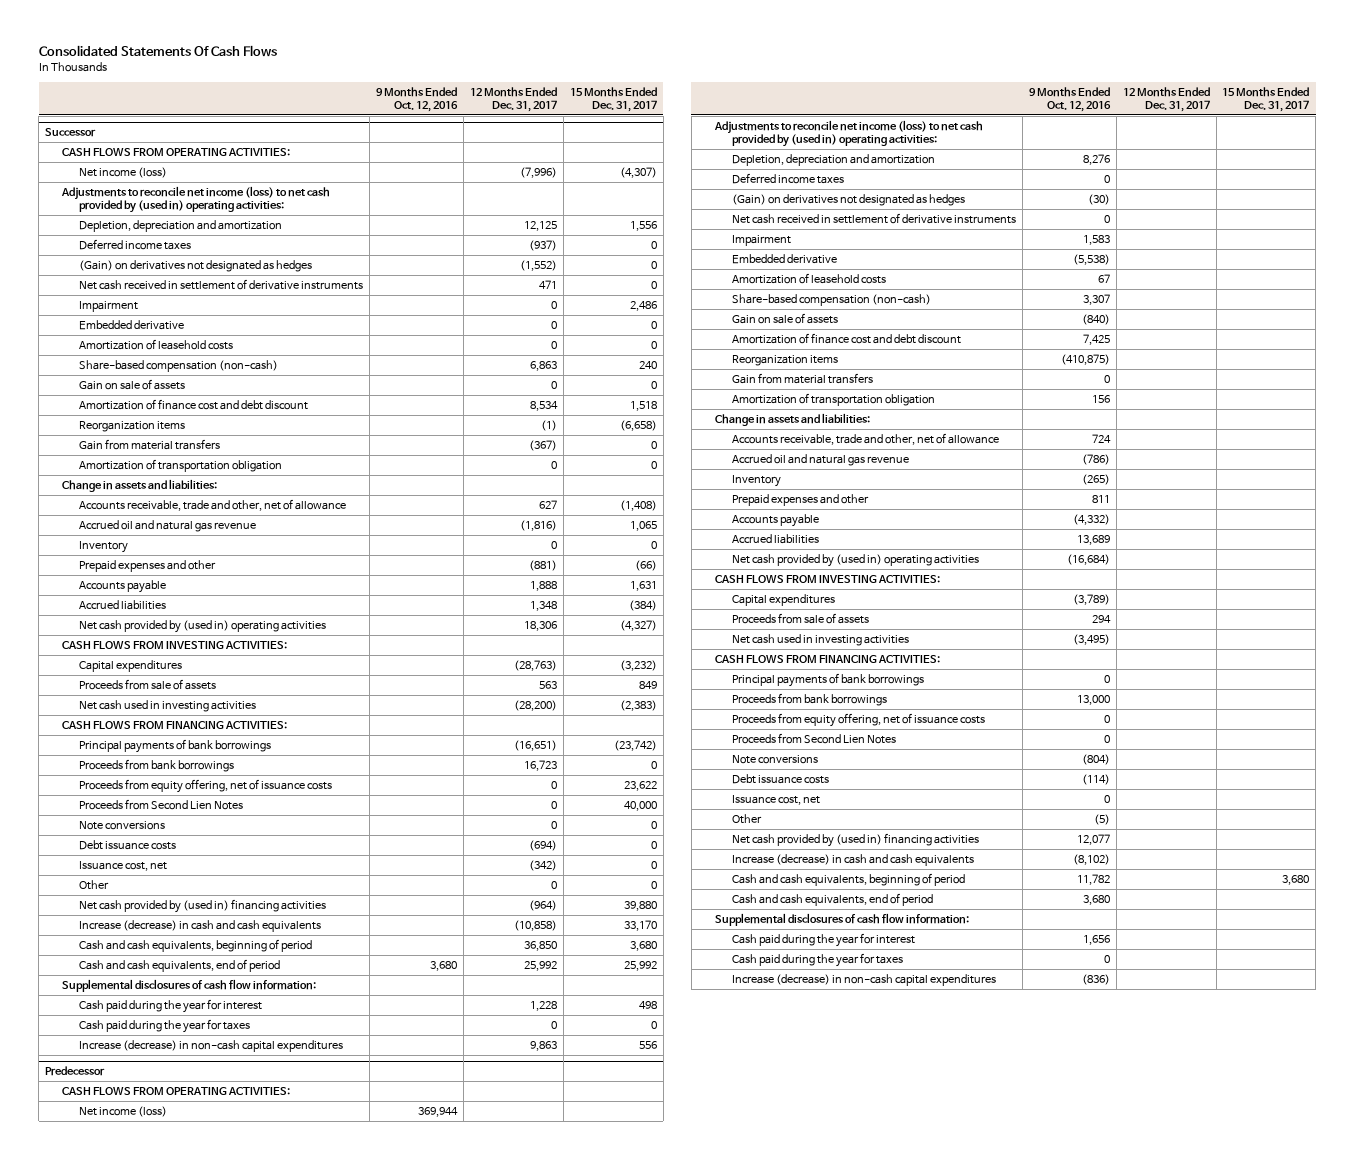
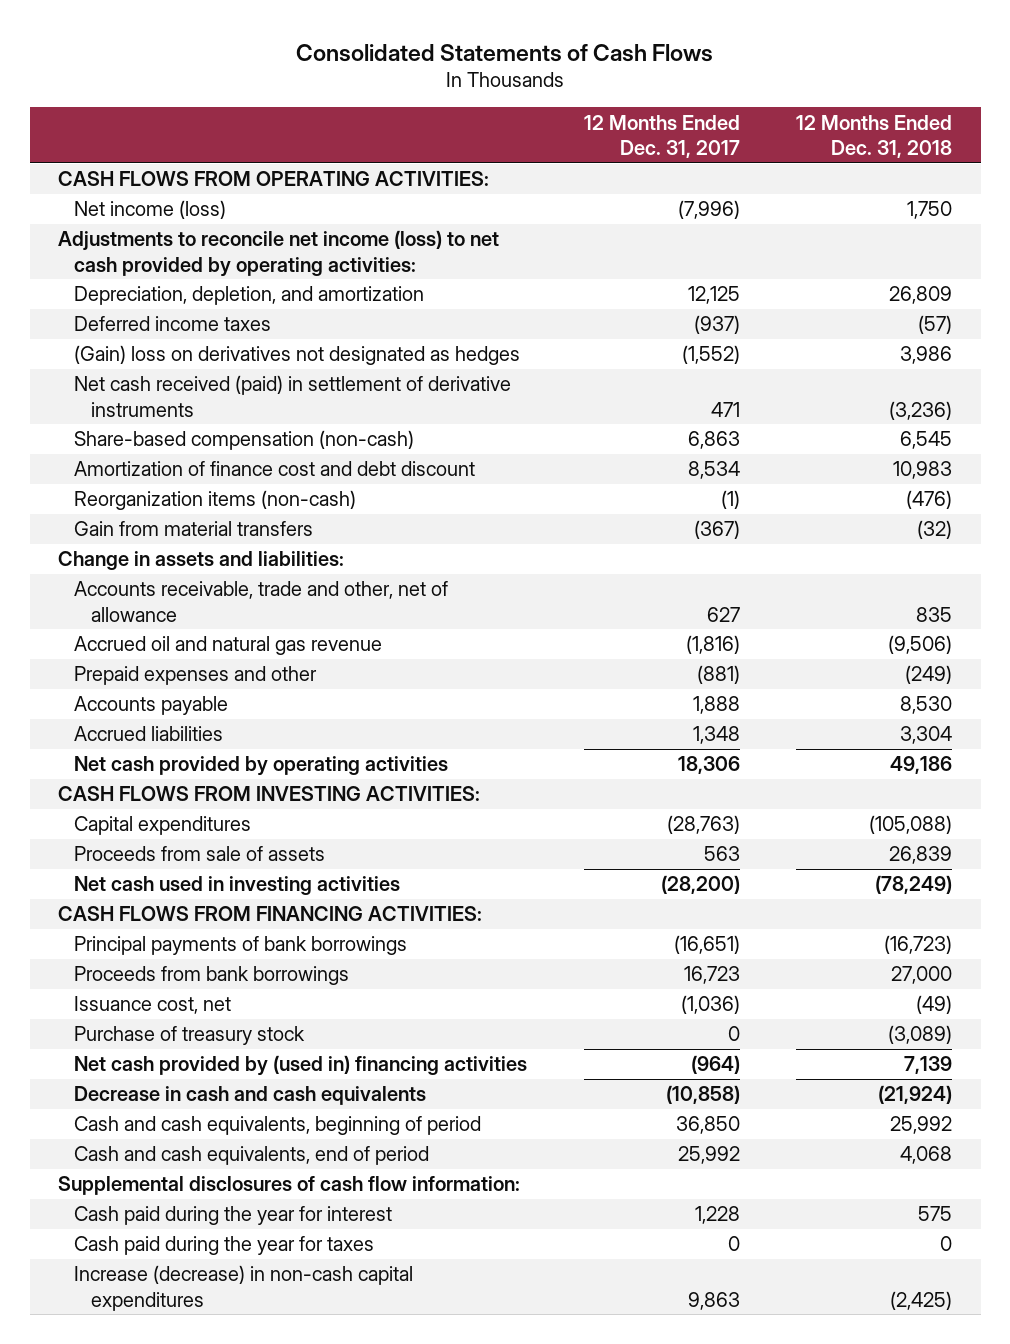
[38,44,277,57] Consolidated Statements Of Cash Flows -> [296,43,714,62] Consolidated Statements of Cash Flows
[376,86,459,113] 9 Months Ended Oct. 12, 2016 -> none
[569,86,657,113] 15 Months Ended Dec. 31, 2017 -> none
none -> [796,114,953,158] 12 Months Ended Dec. 31, 2018
[45,128,97,138] Successor -> none
[61,185,331,213] Adjustments to reconcile net income (loss) to net cash provided by (used in) operating activities: -> [57,230,499,277] Adjustments to reconcile net income (loss) to net cash provided by operating activities:
[79,219,283,232] Depletion, depreciation and amortization -> [74,286,425,306] Depreciation, depletion, and amortization
[79,300,139,312] Impairment -> none
[79,319,185,330] Embedded derivative -> none
[79,338,234,350] Amortization of leasehold costs -> none
[79,259,313,272] (Gain) on derivatives not designated as hedges -> [74,345,521,366] (Gain) loss on derivatives not designated as hedges
[79,278,364,290] Net cash received in settlement of derivative instruments -> [74,375,512,417] Net cash received (paid) in settlement of derivative instruments
[79,378,186,390] Gain on sale of assets -> none
[79,420,186,432] Reorganization items -> [74,490,357,511] Reorganization items (non-cash)
[79,458,283,472] Amortization of transportation obligation -> none
[79,540,129,553] Inventory -> none
[79,619,327,633] Net cash provided by (used in) operating activities -> [74,756,449,777] Net cash provided by operating activities
[79,778,333,793] Proceeds from equity offering, net of issuance costs -> none
[79,798,244,810] Proceeds from Second Lien Notes -> none
[79,820,166,830] Note conversions -> none
[79,860,168,871] Issuance cost, net -> none
[79,879,110,890] Other -> none
[79,839,177,850] Debt issuance costs -> [74,996,232,1015] Issuance cost, net
[529,839,558,851] (694) -> [680,995,740,1015] (1,036)
none -> [74,1026,306,1046] Purchase of treasury stock
[79,919,322,932] Increase (decrease) in cash and cash equivalents -> [74,1086,427,1106] Decrease in cash and cash equivalents
[45,1066,106,1077] Predecessor -> none
[62,1086,291,1095] CASH FLOWS FROM OPERATING ACTIVITIES: -> none
[79,1105,168,1117] Net income (loss) -> none
[713,119,983,147] Adjustments to reconcile net income (loss) to net cash provided by (used in) operating activities: -> none
[731,153,935,166] Depletion, depreciation and amortization -> none
[731,172,844,184] Deferred income taxes -> none
[731,193,965,206] (Gain) on derivatives not designated as hedges -> none
[731,212,1016,224] Net cash received in settlement of derivative instruments -> none
[731,234,791,246] Impairment -> none
[731,253,837,264] Embedded derivative -> none
[731,272,886,284] Amortization of leasehold costs -> none
[731,293,931,306] Share-based compensation (non-cash) -> none
[731,312,838,324] Gain on sale of assets -> none
[731,332,961,344] Amortization of finance cost and debt discount -> none
[731,354,838,366] Reorganization items -> none
[731,372,873,384] Gain from material transfers -> none
[731,392,935,406] Amortization of transportation obligation -> none
[714,412,870,426] Change in assets and liabilities: -> none
[731,432,999,445] Accounts receivable, trade and other, net of allowance -> none
[731,453,909,466] Accrued oil and natural gas revenue -> none
[731,474,781,487] Inventory -> none
[731,493,869,506] Prepaid expenses and other -> none
[731,513,819,527] Accounts payable -> none
[731,533,819,544] Accrued liabilities -> none
[731,553,979,567] Net cash provided by (used in) operating activities -> none
[714,574,940,583] CASH FLOWS FROM INVESTING ACTIVITIES: -> none
[731,593,835,606] Capital expenditures -> none
[731,612,869,624] Proceeds from sale of assets -> none
[731,633,909,646] Net cash used in investing activities -> none
[714,654,940,663] CASH FLOWS FROM FINANCING ACTIVITIES: -> none
[731,672,924,687] Principal payments of bank borrowings -> none
[731,692,887,706] Proceeds from bank borrowings -> none
[731,712,985,727] Proceeds from equity offering, net of issuance costs -> none
[731,732,896,744] Proceeds from Second Lien Notes -> none
[731,754,818,764] Note conversions -> none
[731,773,829,784] Debt issuance costs -> none
[731,794,820,805] Issuance cost, net -> none
[731,813,762,824] Other -> none
[731,832,979,847] Net cash provided by (used in) financing activities -> none
[731,853,974,866] Increase (decrease) in cash and cash equivalents -> none
[731,872,965,886] Cash and cash equivalents, beginning of period -> none
[731,892,933,906] Cash and cash equivalents, end of period -> none
[714,912,969,926] Supplemental disclosures of cash flow information: -> none
[731,932,915,947] Cash paid during the year for interest -> none
[731,952,903,967] Cash paid during the year for taxes -> none
[731,973,996,986] Increase (decrease) in non-cash capital expenditures -> none

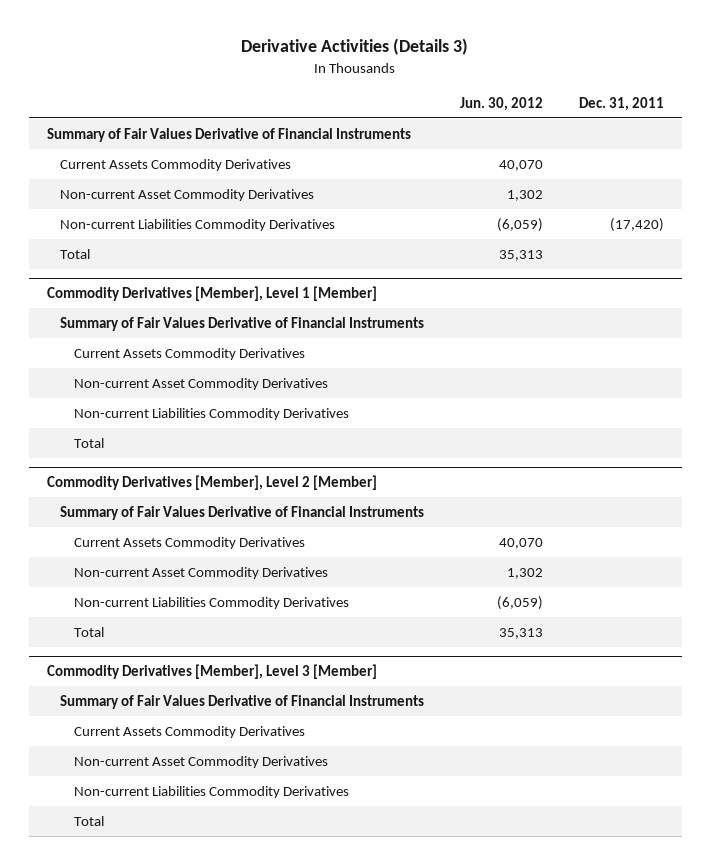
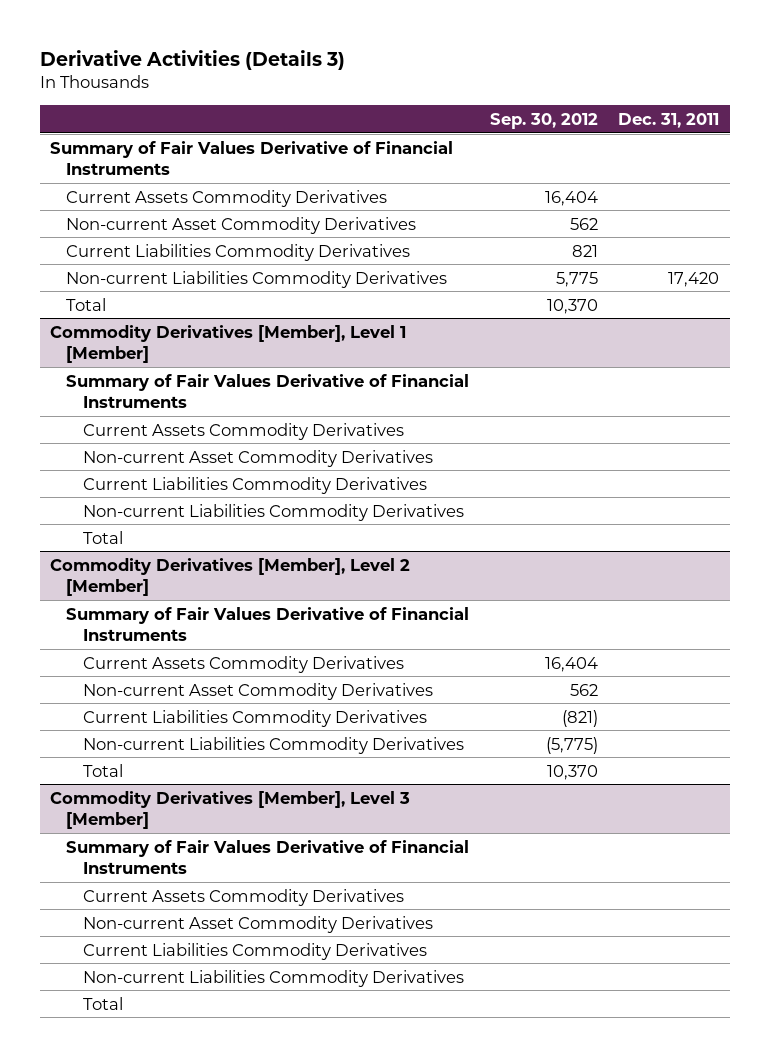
[460,97,544,112] Jun. 30, 2012 -> none
none -> [489,112,598,129] Sep. 30, 2012
none -> [66,243,411,261] Current Liabilities Commodity Derivatives
[610,217,665,232] (17,420) -> [668,271,720,287] 17,420
none -> [82,476,427,494] Current Liabilities Commodity Derivatives
none -> [82,709,427,727] Current Liabilities Commodity Derivatives
none -> [82,942,427,960] Current Liabilities Commodity Derivatives

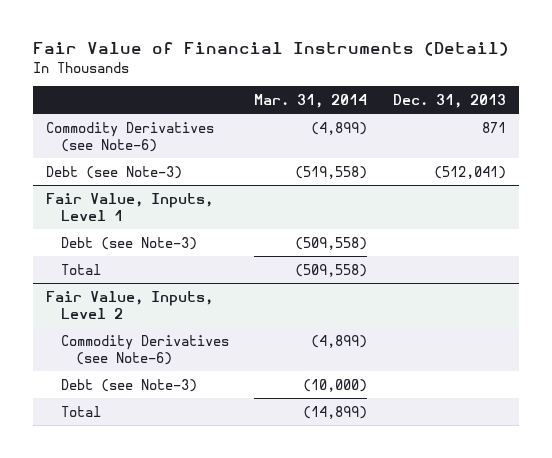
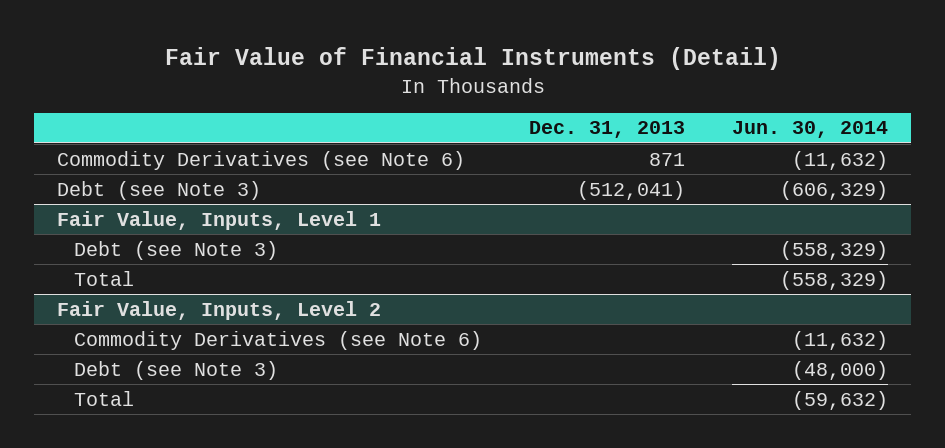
[254,93,368,108] Mar. 31, 2014 -> none
none -> [731,121,888,139] Jun. 30, 2014
[45,121,214,152] Commodity Derivatives (see Note-6) -> [57,150,466,170] Commodity Derivatives (see Note 6)
[45,165,182,179] Debt (see Note-3) -> [57,180,262,200] Debt (see Note 3)
[60,236,197,250] Debt (see Note-3) -> [74,240,279,260] Debt (see Note 3)
[60,334,229,365] Commodity Derivatives (see Note-6) -> [74,330,483,350] Commodity Derivatives (see Note 6)
[60,378,197,392] Debt (see Note-3) -> [74,360,279,380] Debt (see Note 3)

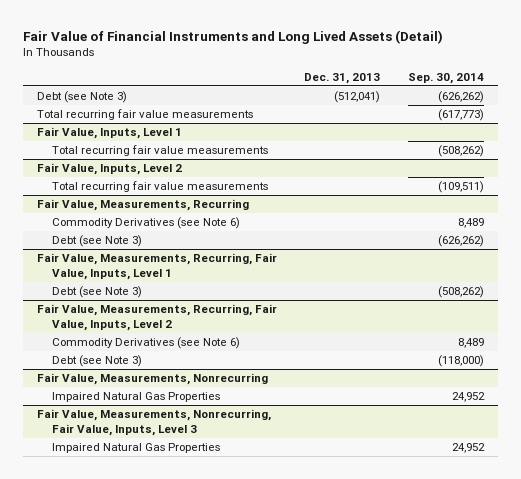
[164,47,781,71] Fair Value of Financial Instruments (Detail) -> [22,29,443,44] Fair Value of Financial Instruments and Long Lived Assets (Detail)
[731,121,888,139] Jun. 30, 2014 -> none
none -> [408,72,485,84] Sep. 30, 2014
[57,150,466,170] Commodity Derivatives (see Note 6) -> none
none -> [36,109,253,121] Total recurring fair value measurements
[74,240,279,260] Debt (see Note 3) -> none
[74,270,135,286] Total -> [51,145,268,157] Total recurring fair value measurements
[74,330,483,350] Commodity Derivatives (see Note 6) -> none
[74,360,279,380] Debt (see Note 3) -> none
[74,390,135,406] Total -> [51,181,268,193] Total recurring fair value measurements
none -> [36,199,249,212] Fair Value, Measurements, Recurring
none -> [51,217,240,230] Commodity Derivatives (see Note 6)
none -> [51,235,142,248] Debt (see Note 3)
none -> [36,253,277,281] Fair Value, Measurements, Recurring, Fair Value, Inputs, Level 1
none -> [51,286,142,299] Debt (see Note 3)
none -> [36,304,277,332] Fair Value, Measurements, Recurring, Fair Value, Inputs, Level 2
none -> [51,337,240,350] Commodity Derivatives (see Note 6)
none -> [51,355,142,368] Debt (see Note 3)
none -> [36,373,268,386] Fair Value, Measurements, Nonrecurring
none -> [51,392,220,403] Impaired Natural Gas Properties
none -> [36,409,271,437] Fair Value, Measurements, Nonrecurring, Fair Value, Inputs, Level 3
none -> [51,443,220,454] Impaired Natural Gas Properties

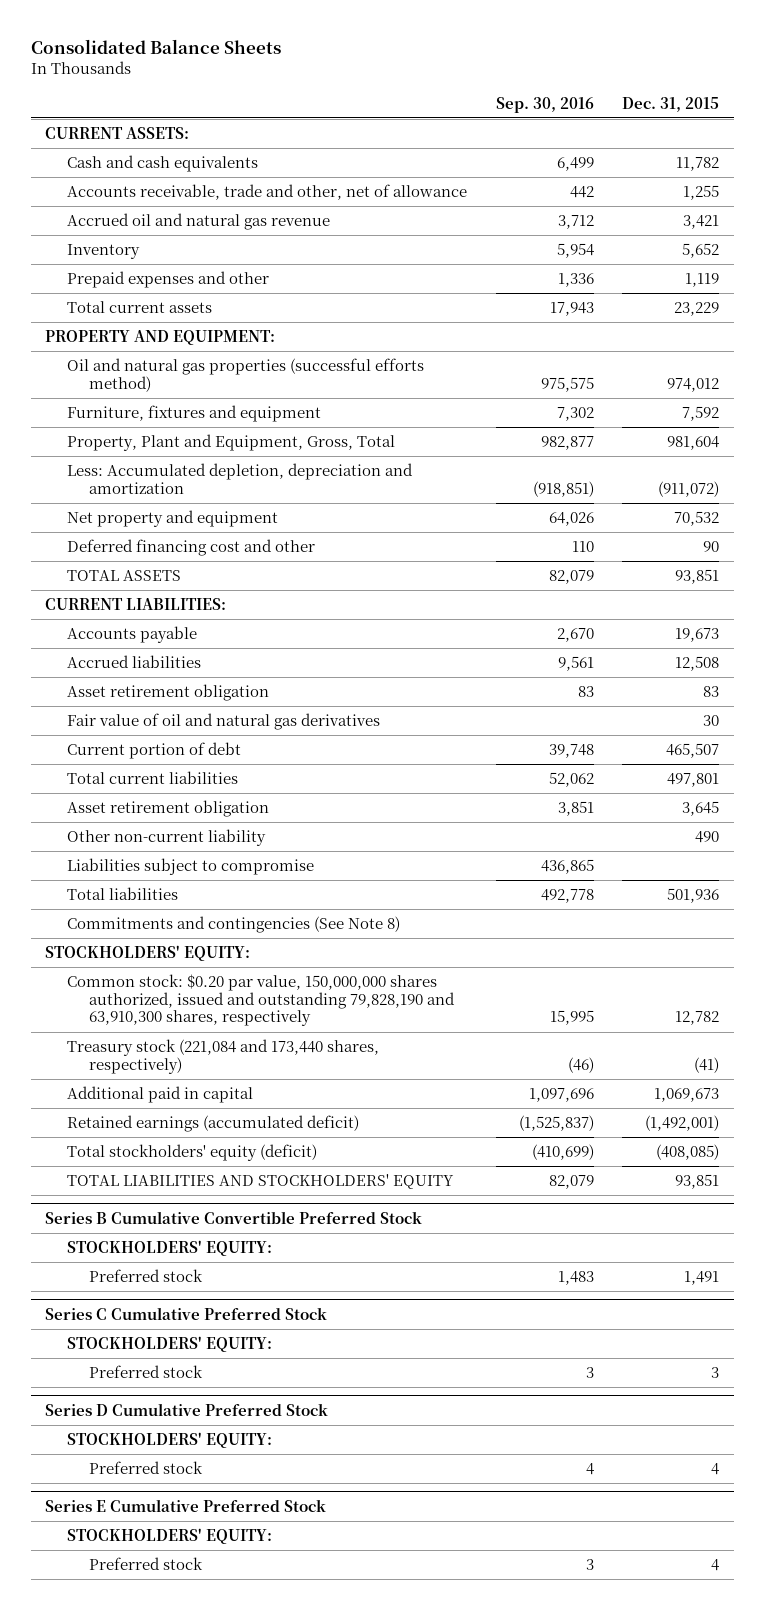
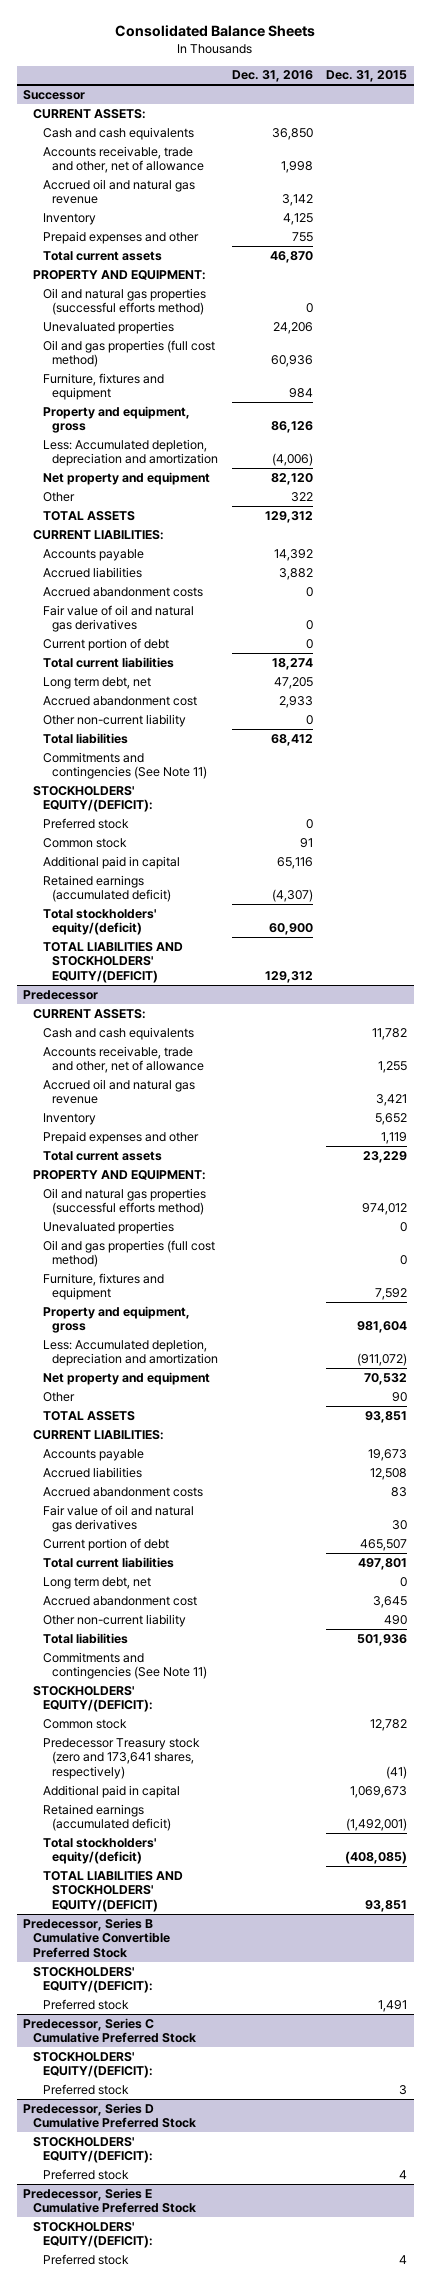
[495,96,594,113] Sep. 30, 2016 -> none
none -> [231,70,313,83] Dec. 31, 2016
none -> [23,89,86,100] Successor
none -> [32,108,146,119] CURRENT ASSETS:
none -> [42,126,194,140] Cash and cash equivalents
none -> [42,145,205,174] Accounts receivable, trade and other, net of allowance
none -> [42,178,195,205] Accrued oil and natural gas revenue
none -> [42,212,96,225] Inventory
none -> [42,230,199,244] Prepaid expenses and other
none -> [42,250,162,261] Total current assets
none -> [32,269,206,280] PROPERTY AND EQUIPMENT:
none -> [42,287,206,316] Oil and natural gas properties (successful efforts method)
none -> [42,320,174,334] Unevaluated properties
none -> [42,339,215,368] Oil and gas properties (full cost method)
none -> [42,372,164,401] Furniture, fixtures and equipment
none -> [42,405,190,434] Property and equipment, gross
none -> [42,438,219,467] Less: Accumulated depletion, depreciation and amortization
none -> [42,471,210,485] Net property and equipment
none -> [42,491,75,502] Other
none -> [42,510,135,521] TOTAL ASSETS
none -> [32,529,164,540] CURRENT LIABILITIES:
none -> [42,548,144,561] Accounts payable
none -> [42,566,142,578] Accrued liabilities
none -> [42,586,203,597] Accrued abandonment costs
none -> [42,604,194,633] Fair value of oil and natural gas derivatives
none -> [42,637,169,651] Current portion of debt
none -> [42,656,174,668] Total current liabilities
none -> [42,676,151,689] Long term debt, net
none -> [42,695,197,706] Accrued abandonment cost
none -> [42,713,186,727] Other non-current liability
none -> [42,732,128,744] Total liabilities
none -> [42,751,208,780] Commitments and contingencies (See Note 11)
none -> [32,785,153,813] STOCKHOLDERS' EQUITY/(DEFICIT):
none -> [42,817,129,829] Preferred stock
none -> [42,837,127,848] Common stock
none -> [42,855,180,869] Additional paid in capital
none -> [42,874,172,903] Retained earnings (accumulated deficit)
none -> [42,908,156,936] Total stockholders' equity/(deficit)
none -> [42,941,183,984] TOTAL LIABILITIES AND STOCKHOLDERS' EQUITY/(DEFICIT)
none -> [23,989,99,1000] Predecessor
none -> [42,1220,174,1234] Unevaluated properties
none -> [42,1239,215,1268] Oil and gas properties (full cost method)
[67,434,396,452] Property, Plant and Equipment, Gross, Total -> [42,1305,190,1334] Property and equipment, gross
[67,539,316,557] Deferred financing cost and other -> none
none -> [42,1391,75,1402] Other
[67,684,270,702] Asset retirement obligation -> [42,1486,203,1497] Accrued abandonment costs
none -> [42,1576,151,1589] Long term debt, net
[67,800,270,818] Asset retirement obligation -> [42,1595,197,1606] Accrued abandonment cost
[67,858,315,876] Liabilities subject to compromise -> none
[67,916,401,934] Commitments and contingencies (See Note 8) -> [42,1651,208,1680] Commitments and contingencies (See Note 11)
[45,945,251,962] STOCKHOLDERS' EQUITY: -> [32,1685,153,1713] STOCKHOLDERS' EQUITY/(DEFICIT):
[67,974,456,1027] Common stock: $0.20 par value, 150,000,000 shares authorized, issued and outstanding 79,828,190 and 63,910,300 shares, respectively -> [42,1718,127,1729] Common stock
[67,1039,380,1074] Treasury stock (221,084 and 173,440 shares, respectively) -> [42,1737,200,1780] Predecessor Treasury stock (zero and 173,641 shares, respectively)
[67,1144,318,1162] Total stockholders' equity (deficit) -> [42,1837,156,1865] Total stockholders' equity/(deficit)
[67,1174,455,1190] TOTAL LIABILITIES AND STOCKHOLDERS' EQUITY -> [42,1870,183,1913] TOTAL LIABILITIES AND STOCKHOLDERS' EQUITY/(DEFICIT)
[45,1210,423,1224] Series B Cumulative Convertible Preferred Stock -> [23,1917,170,1959] Predecessor, Series B Cumulative Convertible Preferred Stock
[67,1240,273,1257] STOCKHOLDERS' EQUITY: -> [32,1966,153,1994] STOCKHOLDERS' EQUITY/(DEFICIT):
[45,1306,328,1320] Series C Cumulative Preferred Stock -> [23,2017,196,2044] Predecessor, Series C Cumulative Preferred Stock
[67,1336,273,1353] STOCKHOLDERS' EQUITY: -> [32,2051,153,2079] STOCKHOLDERS' EQUITY/(DEFICIT):
[45,1402,329,1416] Series D Cumulative Preferred Stock -> [23,2102,196,2129] Predecessor, Series D Cumulative Preferred Stock
[67,1432,273,1449] STOCKHOLDERS' EQUITY: -> [32,2136,153,2164] STOCKHOLDERS' EQUITY/(DEFICIT):
[45,1498,327,1512] Series E Cumulative Preferred Stock -> [23,2187,196,2214] Predecessor, Series E Cumulative Preferred Stock
[67,1528,273,1545] STOCKHOLDERS' EQUITY: -> [32,2221,153,2249] STOCKHOLDERS' EQUITY/(DEFICIT):

